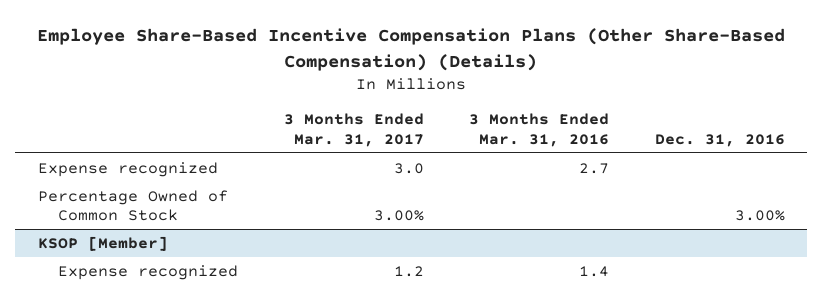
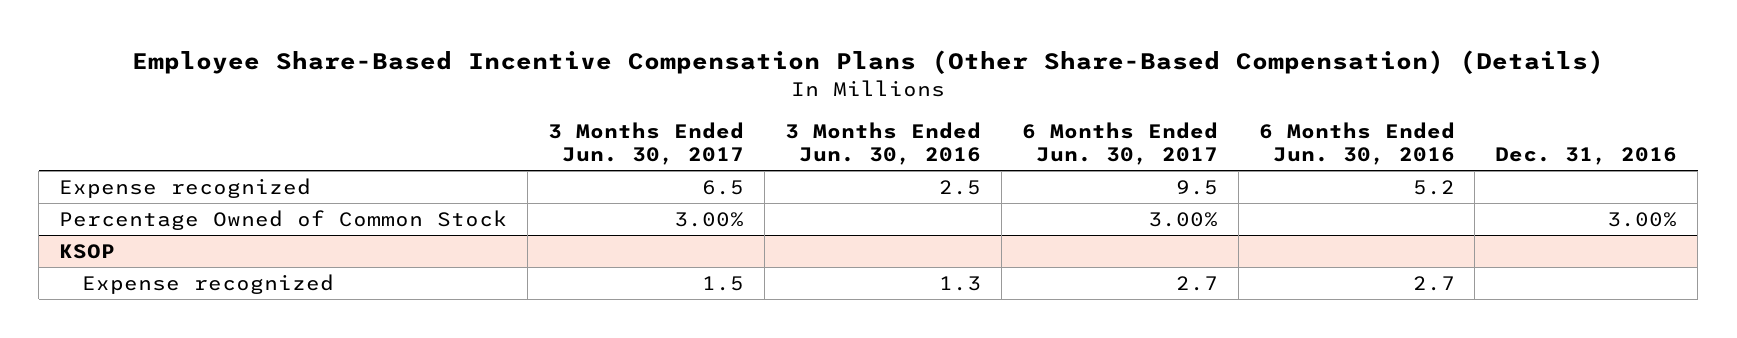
[283,113,424,147] 3 Months Ended Mar. 31, 2017 -> none
[469,113,610,147] 3 Months Ended Mar. 31, 2016 -> none
none -> [548,121,745,166] 3 Months Ended Jun. 30, 2017
none -> [784,121,981,166] 3 Months Ended Jun. 30, 2016
none -> [1021,121,1218,166] 6 Months Ended Jun. 30, 2017
none -> [1258,121,1455,166] 6 Months Ended Jun. 30, 2016
[38,235,169,251] KSOP [Member] -> [59,243,116,259] KSOP

